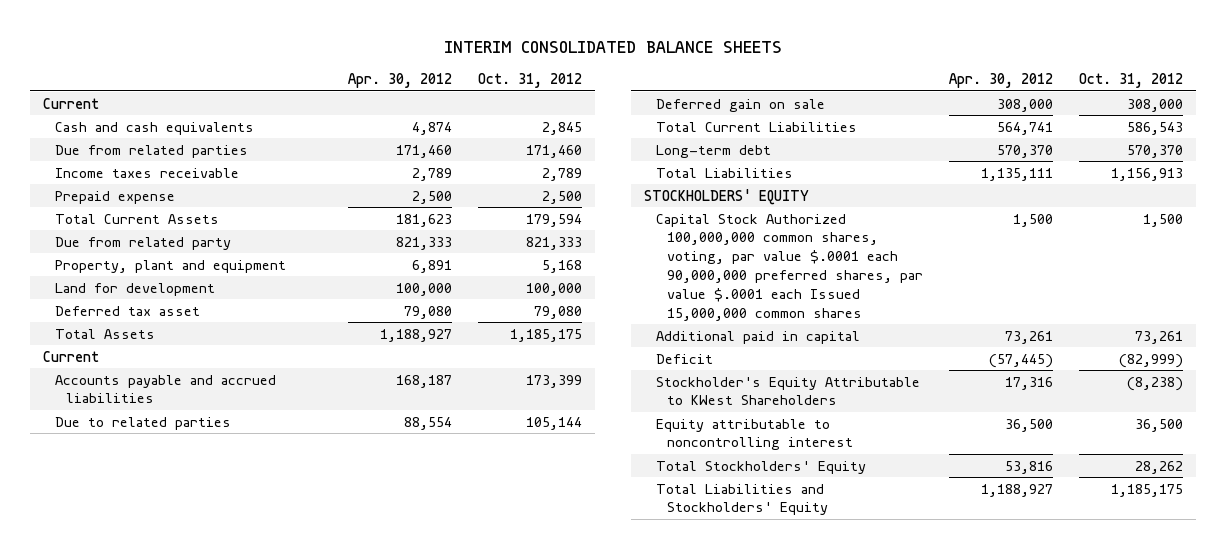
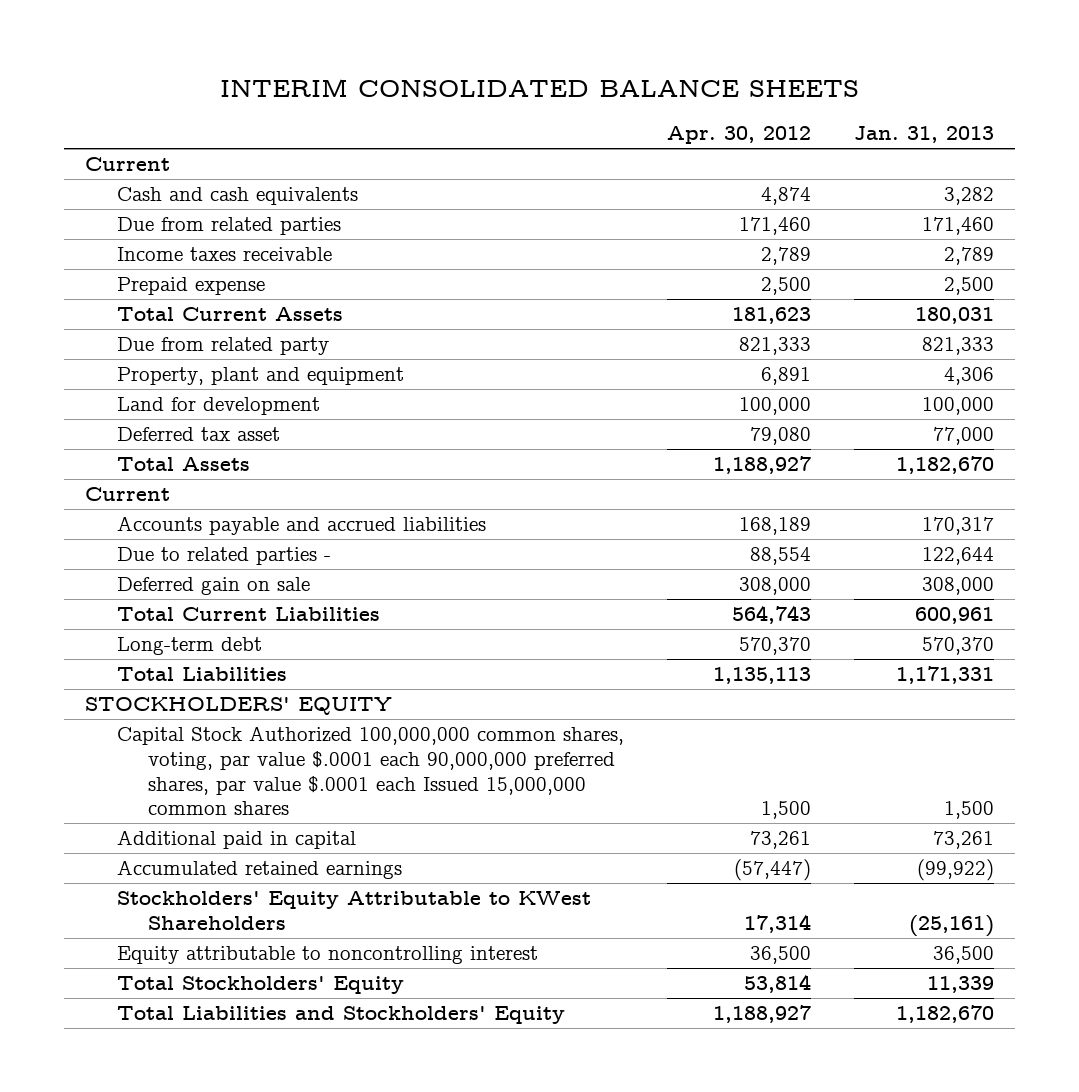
[477,72,582,88] Oct. 31, 2012 -> none
none -> [853,126,994,144] Jan. 31, 2013
[395,374,452,388] 168,187 -> [738,517,811,536] 168,189
[54,416,231,430] Due to related parties -> [116,547,331,566] Due to related parties -
[997,121,1054,135] 564,741 -> [731,605,811,625] 564,743
[981,167,1054,181] 1,135,111 -> [712,667,811,685] 1,135,113
[655,353,713,364] Deficit -> none
none -> [116,860,402,880] Accumulated retained earnings
[655,376,920,406] Stockholder's Equity Attributable to KWest Shareholders -> [116,891,591,931] Stockholders' Equity Attributable to KWest Shareholders
[1005,376,1054,390] 17,316 -> [743,914,811,934] 17,314
[1005,460,1054,474] 53,816 -> [743,974,811,994] 53,814

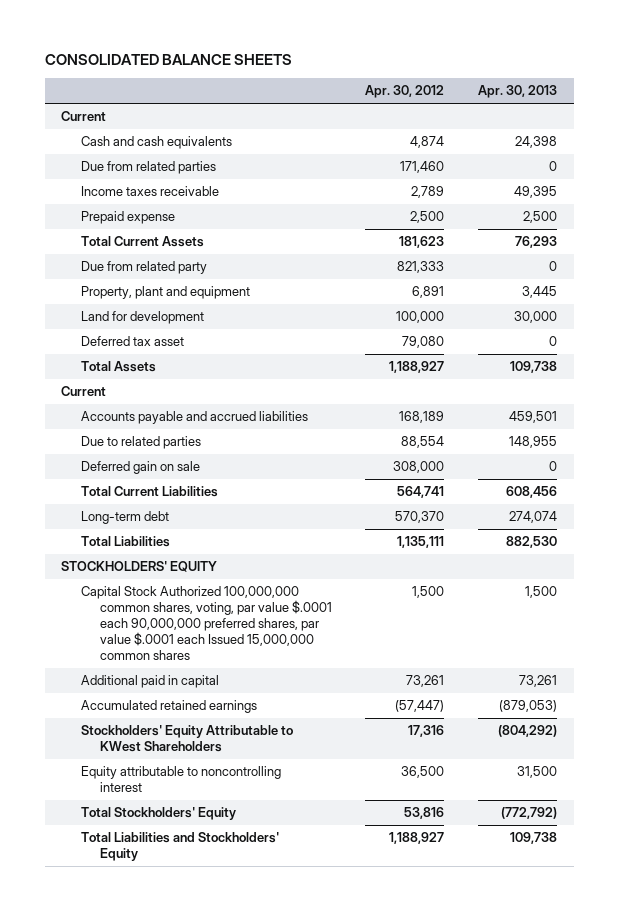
[219,78,859,97] INTERIM CONSOLIDATED BALANCE SHEETS -> [44,53,292,65] CONSOLIDATED BALANCE SHEETS
[853,126,994,144] Jan. 31, 2013 -> none
none -> [477,85,557,99] Apr. 30, 2013
[116,547,331,566] Due to related parties - -> [80,436,201,450] Due to related parties
[731,605,811,625] 564,743 -> [397,486,445,499] 564,741
[712,667,811,685] 1,135,113 -> [397,536,445,549] 1,135,111
[743,914,811,934] 17,314 -> [408,725,445,738] 17,316
[743,974,811,994] 53,814 -> [404,807,445,820] 53,816

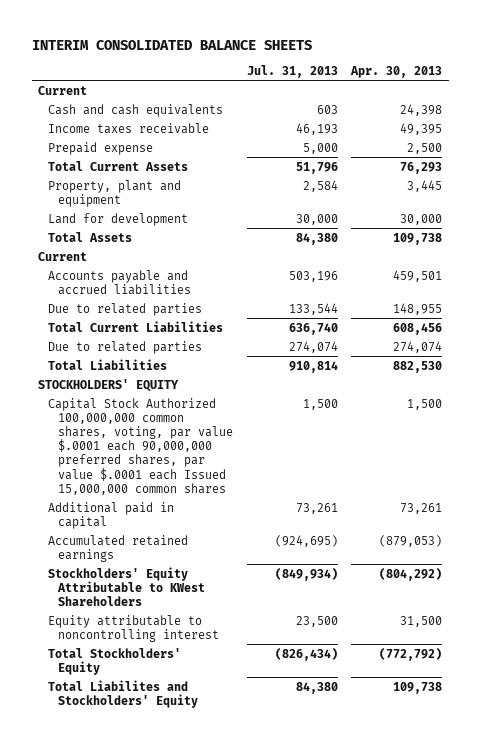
[44,53,292,65] CONSOLIDATED BALANCE SHEETS -> [31,39,312,50] INTERIM CONSOLIDATED BALANCE SHEETS
[365,85,445,99] Apr. 30, 2012 -> none
none -> [246,65,338,79] Jul. 31, 2013
[80,161,216,175] Due from related parties -> none
[80,261,207,275] Due from related party -> none
[80,336,184,347] Deferred tax asset -> none
[80,461,200,475] Deferred gain on sale -> none
[80,511,169,525] Long-term debt -> [48,340,203,354] Due to related parties
[80,832,279,862] Total Liabilities and Stockholders' Equity -> [48,679,198,708] Total Liabilites and Stockholders' Equity

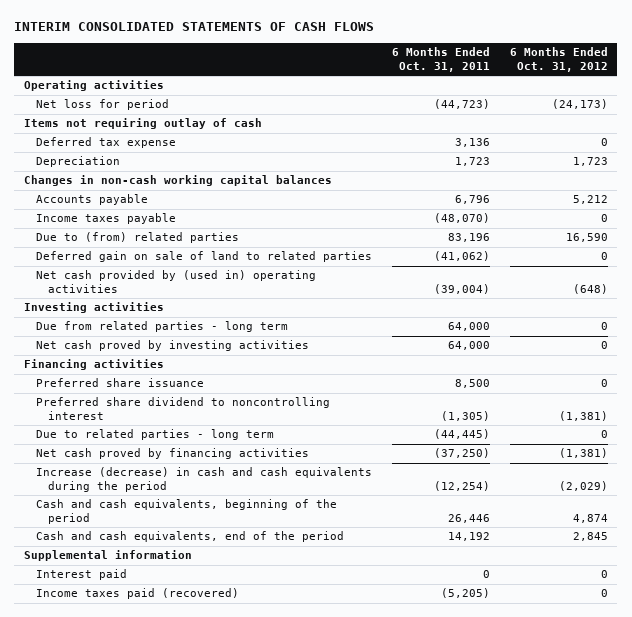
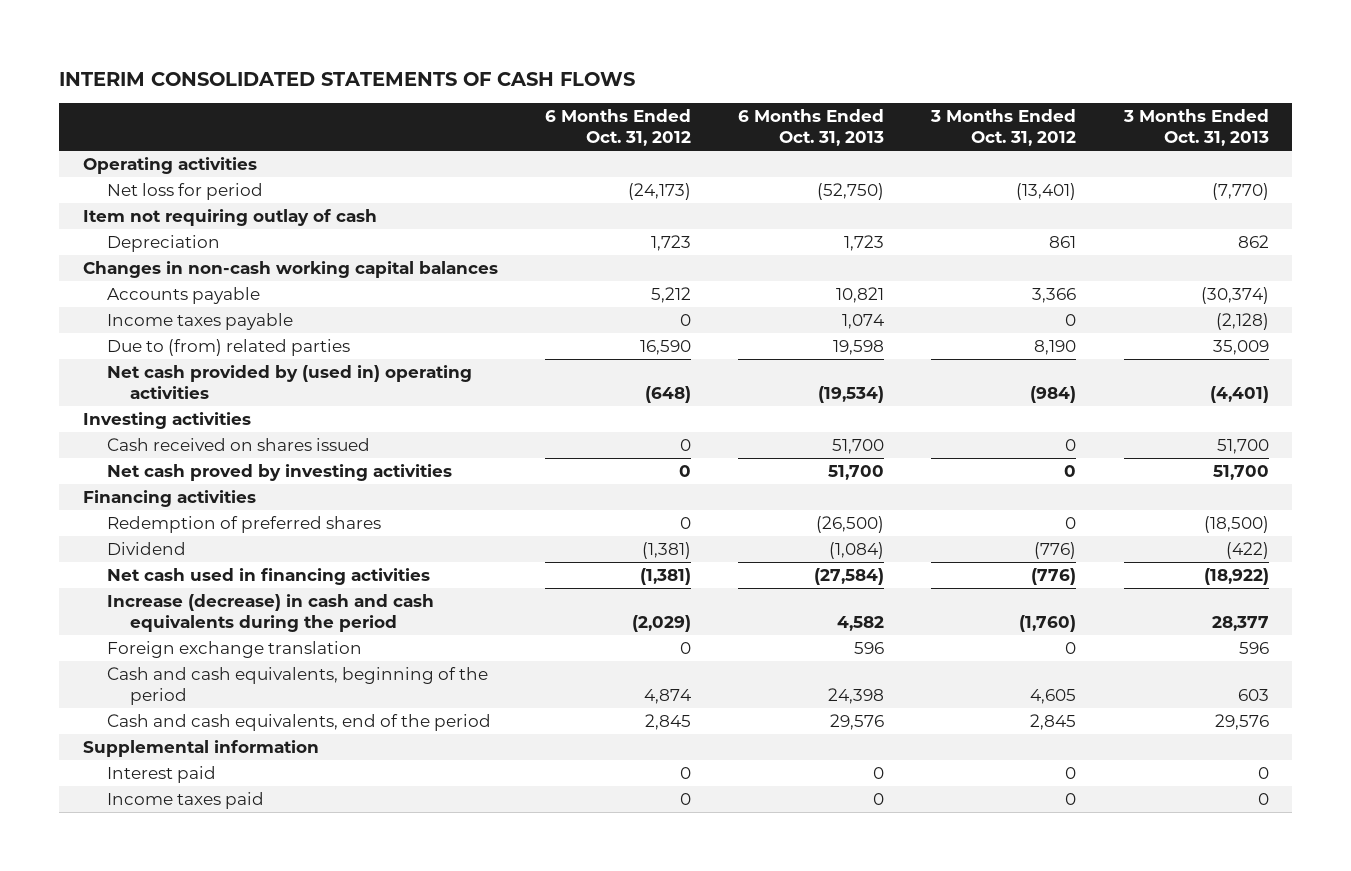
[391,47,490,72] 6 Months Ended Oct. 31, 2011 -> none
none -> [738,108,885,147] 6 Months Ended Oct. 31, 2013
none -> [930,108,1077,147] 3 Months Ended Oct. 31, 2012
none -> [1122,108,1269,147] 3 Months Ended Oct. 31, 2013
[36,137,177,149] Deferred tax expense -> none
[23,118,262,130] Items not requiring outlay of cash -> [82,208,377,226] Item not requiring outlay of cash
[36,251,373,263] Deferred gain on sale of land to related parties -> none
[36,321,289,333] Due from related parties - long term -> none
none -> [106,437,370,451] Cash received on shares issued
[36,378,205,388] Preferred share issuance -> none
[36,429,275,441] Due to related parties - long term -> none
none -> [106,515,381,533] Redemption of preferred shares
[36,397,331,421] Preferred share dividend to noncontrolling interest -> [106,541,186,555] Dividend
[36,448,310,460] Net cash proved by financing activities -> [106,567,430,585] Net cash used in financing activities
none -> [106,640,362,658] Foreign exchange translation
[36,588,240,600] Income taxes paid (recovered) -> [106,791,264,809] Income taxes paid

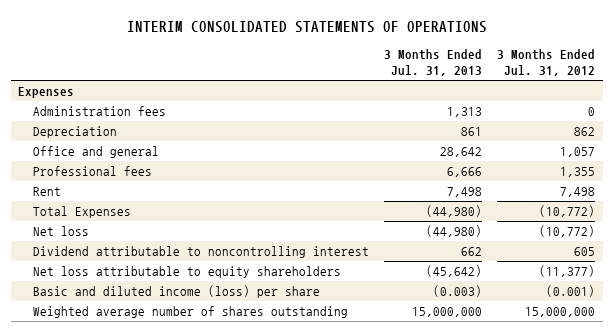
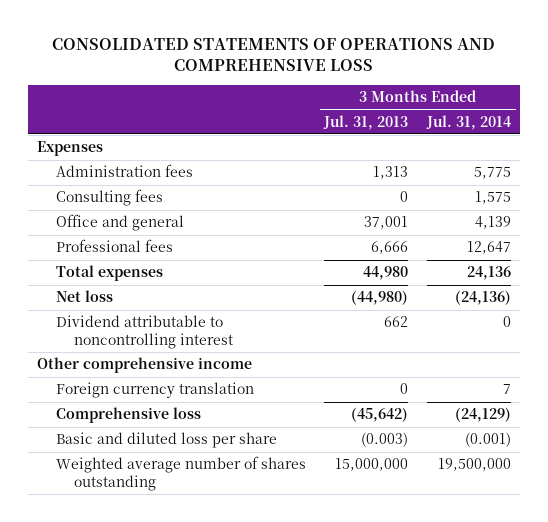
[126,20,487,33] INTERIM CONSOLIDATED STATEMENTS OF OPERATIONS -> [52,37,496,71] CONSOLIDATED STATEMENTS OF OPERATIONS AND COMPREHENSIVE LOSS
[496,48,595,77] 3 Months Ended Jul. 31, 2012 -> none
none -> [425,114,511,130] Jul. 31, 2014
[32,126,117,139] Depreciation -> none
none -> [55,189,163,207] Consulting fees
[439,147,482,158] 28,642 -> [364,216,409,230] 37,001
[32,187,61,197] Rent -> none
[32,206,131,219] Total Expenses -> [55,265,163,282] Total expenses
[425,205,482,218] (44,980) -> [363,266,409,281] 44,980
none -> [37,357,253,374] Other comprehensive income
none -> [55,382,254,399] Foreign currency translation
[32,266,341,279] Net loss attributable to equity shareholders -> [55,407,201,424] Comprehensive loss
[32,285,320,299] Basic and diluted income (loss) per share -> [55,432,277,449] Basic and diluted loss per share

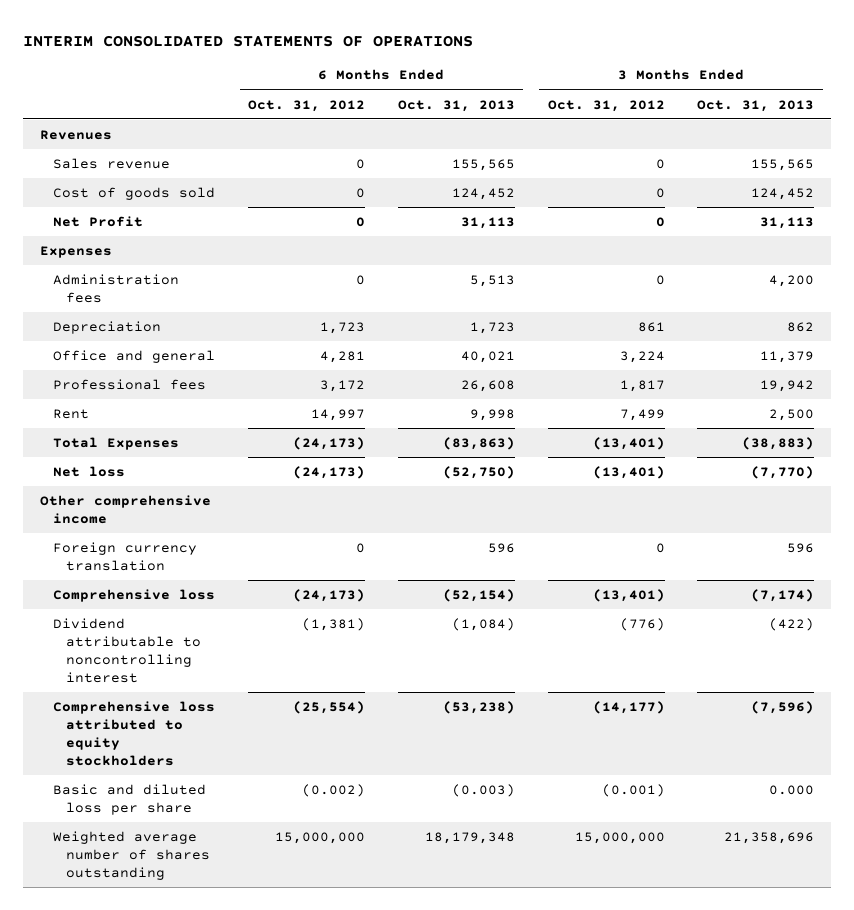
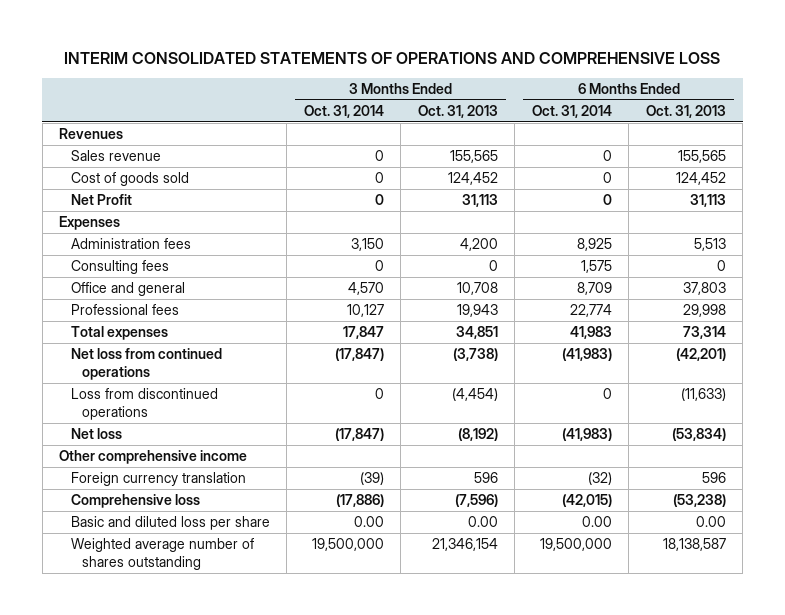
[23,34,474,47] INTERIM CONSOLIDATED STATEMENTS OF OPERATIONS -> [64,51,721,64] INTERIM CONSOLIDATED STATEMENTS OF OPERATIONS AND COMPREHENSIVE LOSS
[247,99,365,112] Oct. 31, 2012 -> none
[547,99,665,112] Oct. 31, 2012 -> none
none -> [303,104,384,118] Oct. 31, 2014
none -> [531,104,612,118] Oct. 31, 2014
[53,320,162,334] Depreciation -> none
[53,408,90,419] Rent -> none
none -> [70,260,169,275] Consulting fees
[460,350,515,363] 40,021 -> [682,282,726,296] 37,803
[760,350,815,363] 11,379 -> [456,282,498,296] 10,708
[460,379,515,392] 26,608 -> [682,304,726,318] 29,998
[760,379,815,392] 19,942 -> [456,304,498,318] 19,943
[53,436,180,450] Total Expenses -> [70,326,168,341] Total expenses
[442,436,515,450] (83,863) -> [682,326,726,340] 73,314
[742,436,815,450] (38,883) -> [455,326,498,340] 34,851
none -> [70,348,222,380] Net loss from continued operations
none -> [70,388,218,420] Loss from discontinued operations
[442,465,515,479] (52,750) -> [671,428,726,442] (53,834)
[751,465,815,479] (7,770) -> [457,428,498,442] (8,192)
[53,617,202,683] Dividend attributable to noncontrolling interest -> none
[53,700,216,766] Comprehensive loss attributed to equity stockholders -> none
[442,588,515,602] (52,154) -> [672,494,726,508] (53,238)
[751,588,815,602] (7,174) -> [454,494,498,508] (7,596)
[451,783,515,797] (0.003) -> [695,516,726,528] 0.00
[769,784,815,795] 0.000 -> [467,516,498,528] 0.00
[424,831,515,844] 18,179,348 -> [662,538,726,552] 18,138,587
[724,831,815,844] 21,358,696 -> [431,538,498,552] 21,346,154

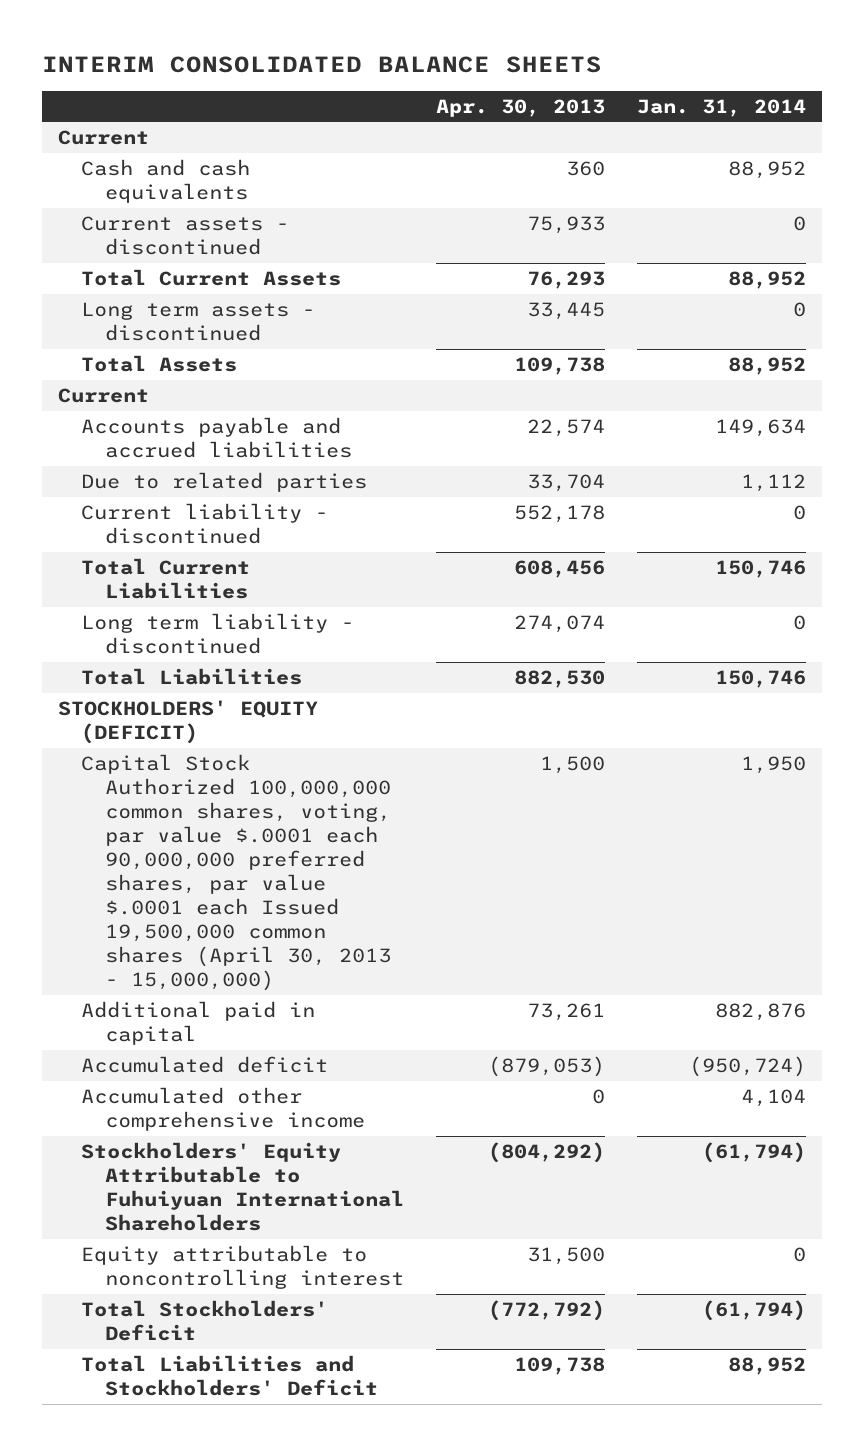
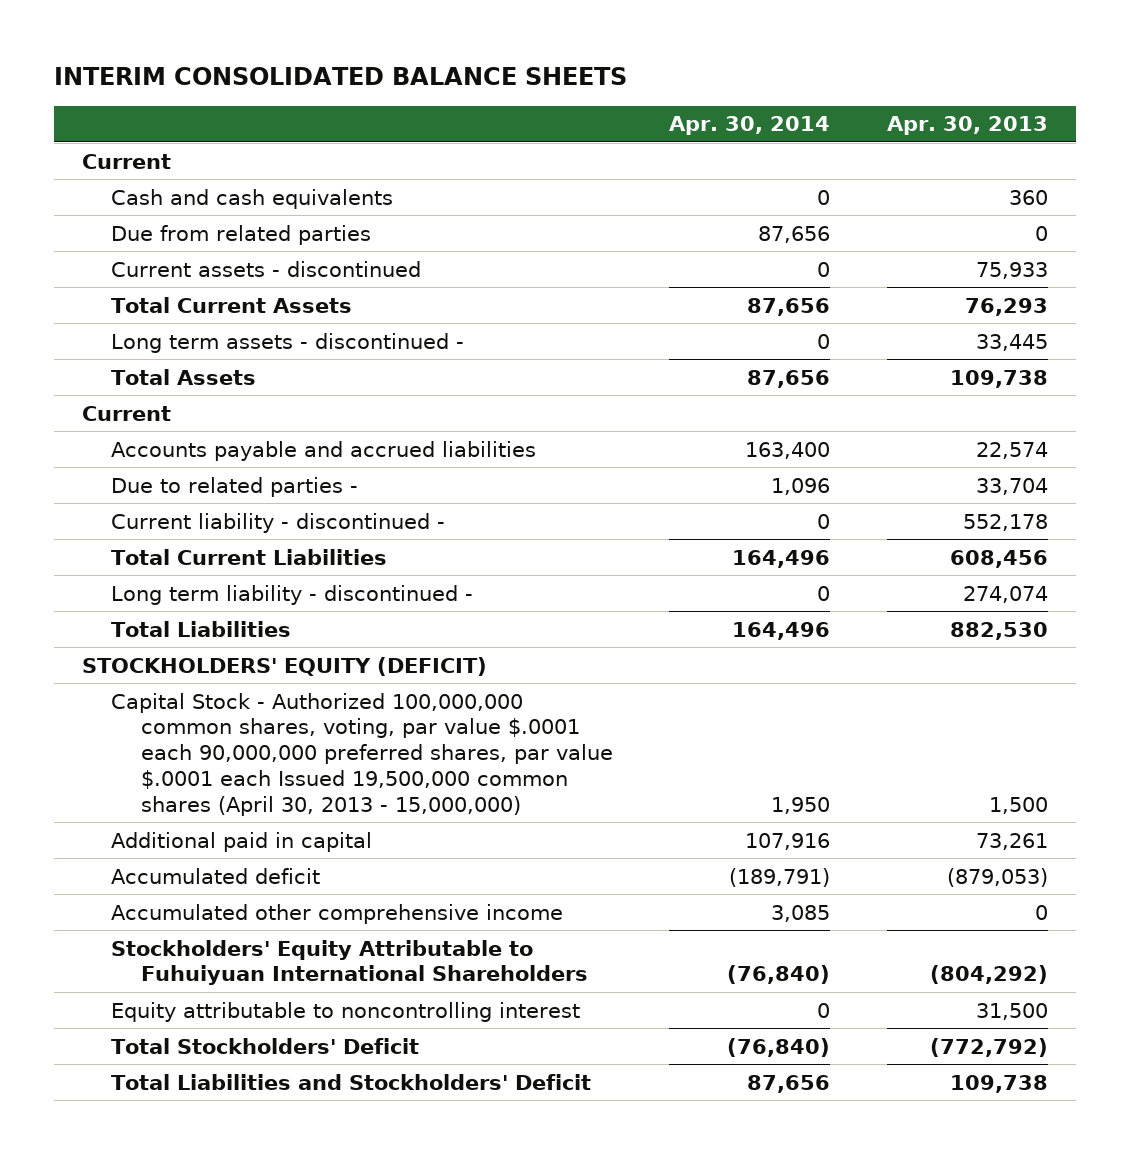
[637,98,807,117] Jan. 31, 2014 -> none
none -> [669,116,831,136] Apr. 30, 2014
none -> [111,224,372,245] Due from related parties
[81,301,316,341] Long term assets - discontinued -> [111,332,465,353] Long term assets - discontinued -
[81,471,368,492] Due to related parties -> [111,476,359,497] Due to related parties -
[81,502,329,544] Current liability - discontinued -> [111,512,446,533] Current liability - discontinued -
[81,612,355,654] Long term liability - discontinued -> [111,584,474,605] Long term liability - discontinued -
[81,753,391,992] Capital Stock Authorized 100,000,000 common shares, voting, par value $.0001 each 90,000,000 preferred shares, par value $.0001 each Issued 19,500,000 common shares (April 30, 2013 - 15,000,000) -> [111,692,613,816] Capital Stock - Authorized 100,000,000 common shares, voting, par value $.0001 each 90,000,000 preferred shares, par value $.0001 each Issued 19,500,000 common shares (April 30, 2013 - 15,000,000)

